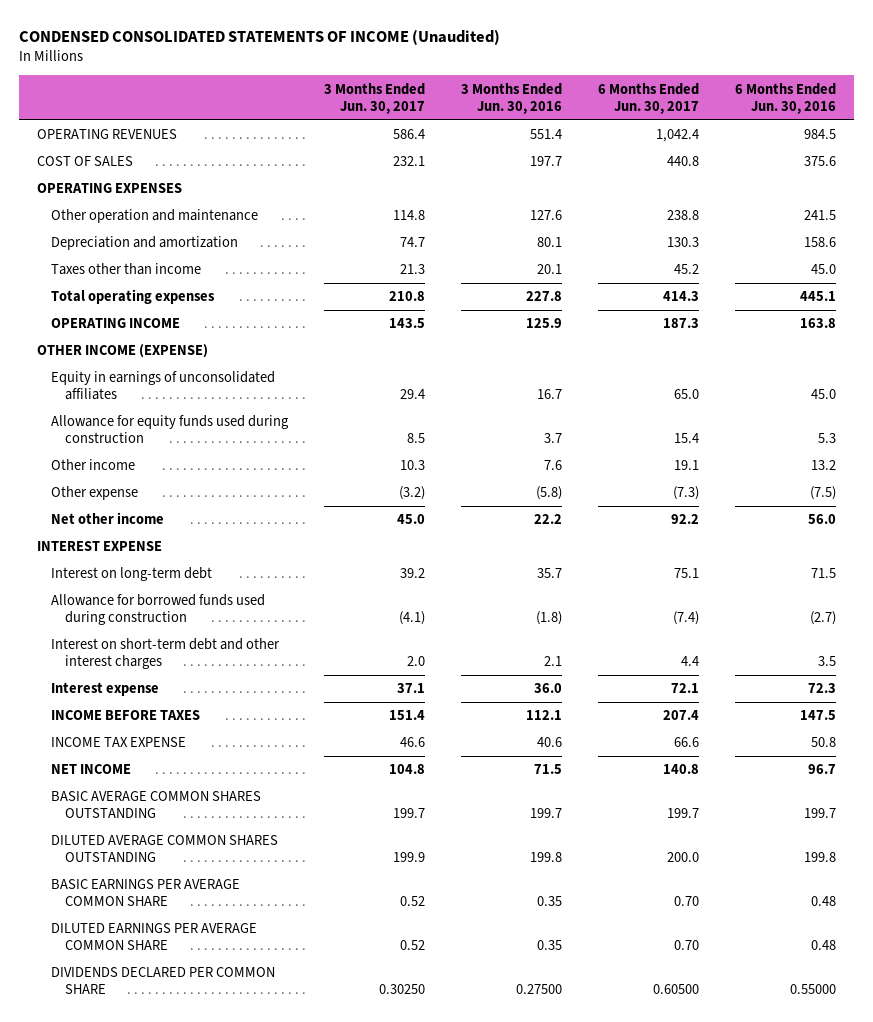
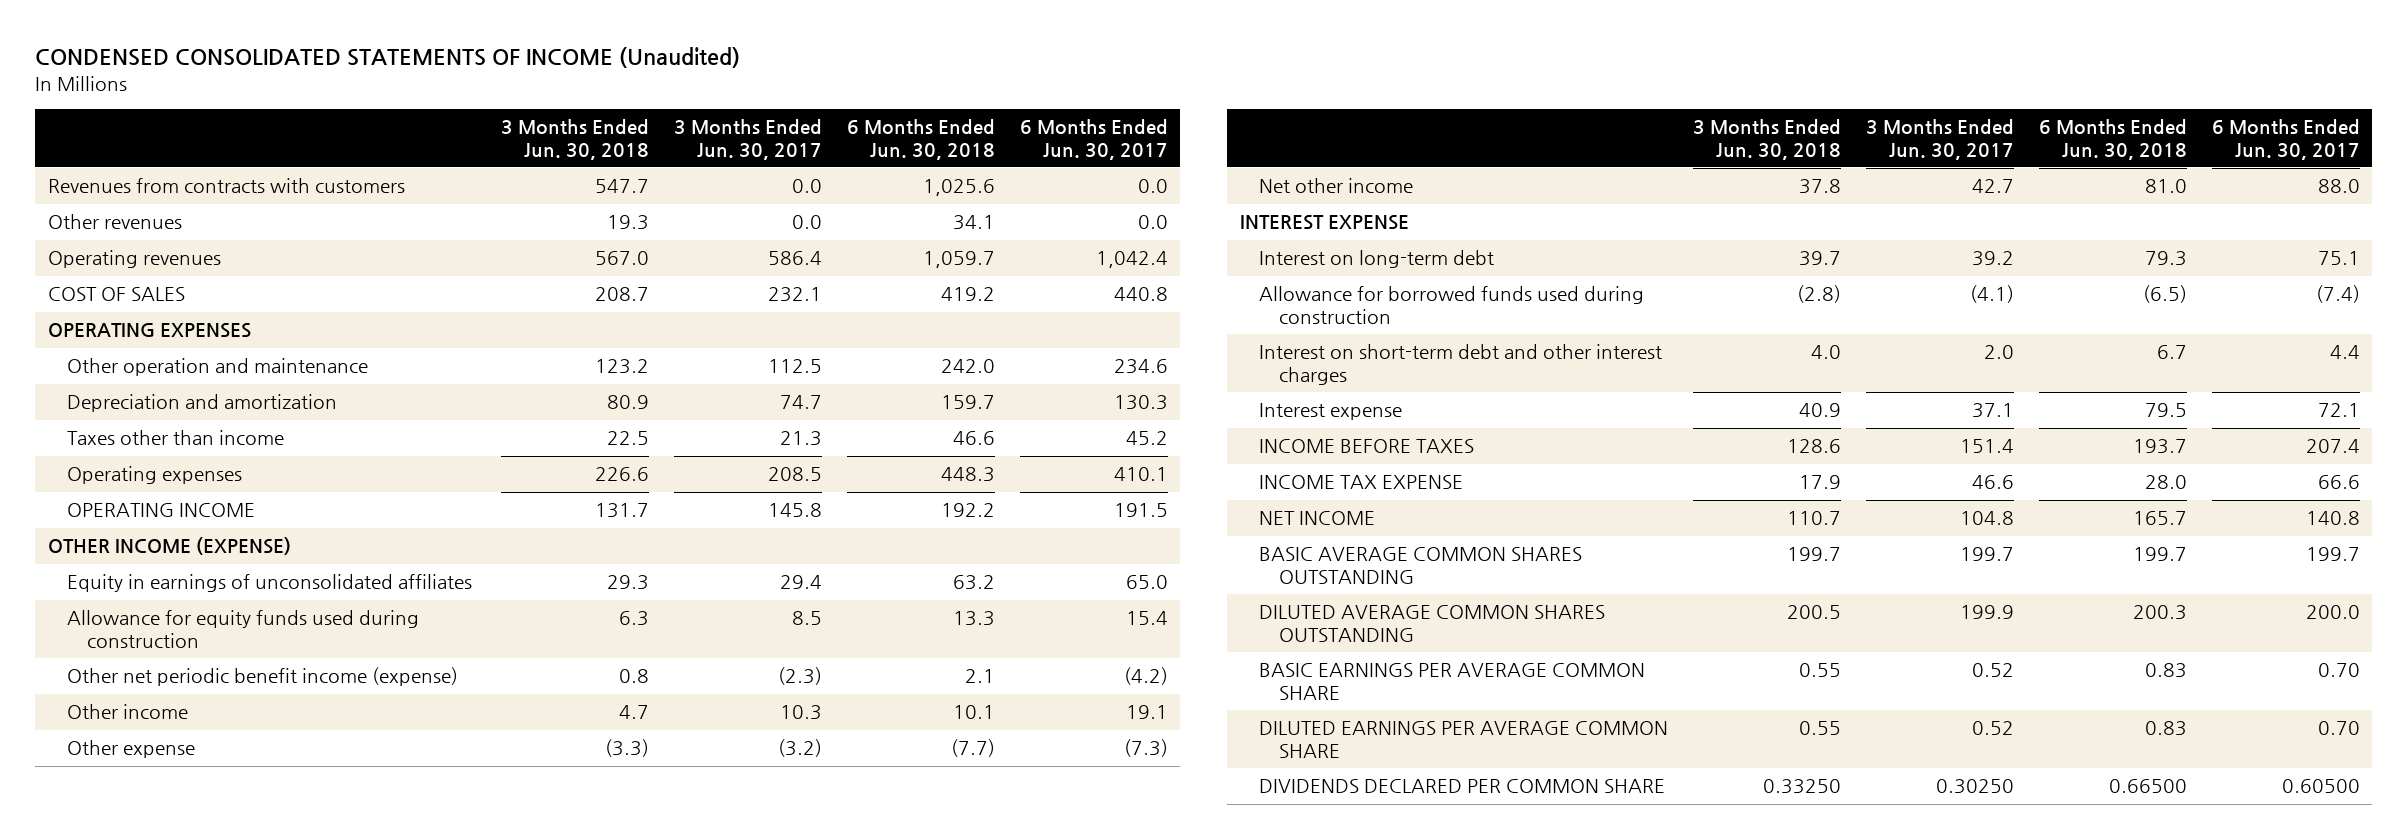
[460,82,562,114] 3 Months Ended Jun. 30, 2016 -> none
[734,82,836,114] 6 Months Ended Jun. 30, 2016 -> none
none -> [501,118,650,160] 3 Months Ended Jun. 30, 2018
none -> [846,118,995,160] 6 Months Ended Jun. 30, 2018
none -> [47,178,405,194] Revenues from contracts with customers
none -> [47,214,182,230] Other revenues
[37,129,178,140] OPERATING REVENUES -> [47,250,221,269] Operating revenues
[392,210,425,221] 114.8 -> [768,359,823,374] 112.5
[666,210,699,221] 238.8 -> [1113,359,1168,375] 234.6
[50,289,215,305] Total operating expenses -> [67,466,243,485] Operating expenses
[388,291,425,302] 210.8 -> [768,467,823,482] 208.5
[662,291,699,302] 414.3 -> [1113,467,1168,482] 410.1
[388,318,425,329] 143.5 -> [768,503,823,518] 145.8
[662,318,699,329] 187.3 -> [1113,503,1168,518] 191.5
none -> [67,667,459,687] Other net periodic benefit income (expense)
[396,514,425,525] 45.0 -> [1972,179,2015,194] 42.7
[670,514,699,525] 92.2 -> [2317,179,2360,194] 88.0

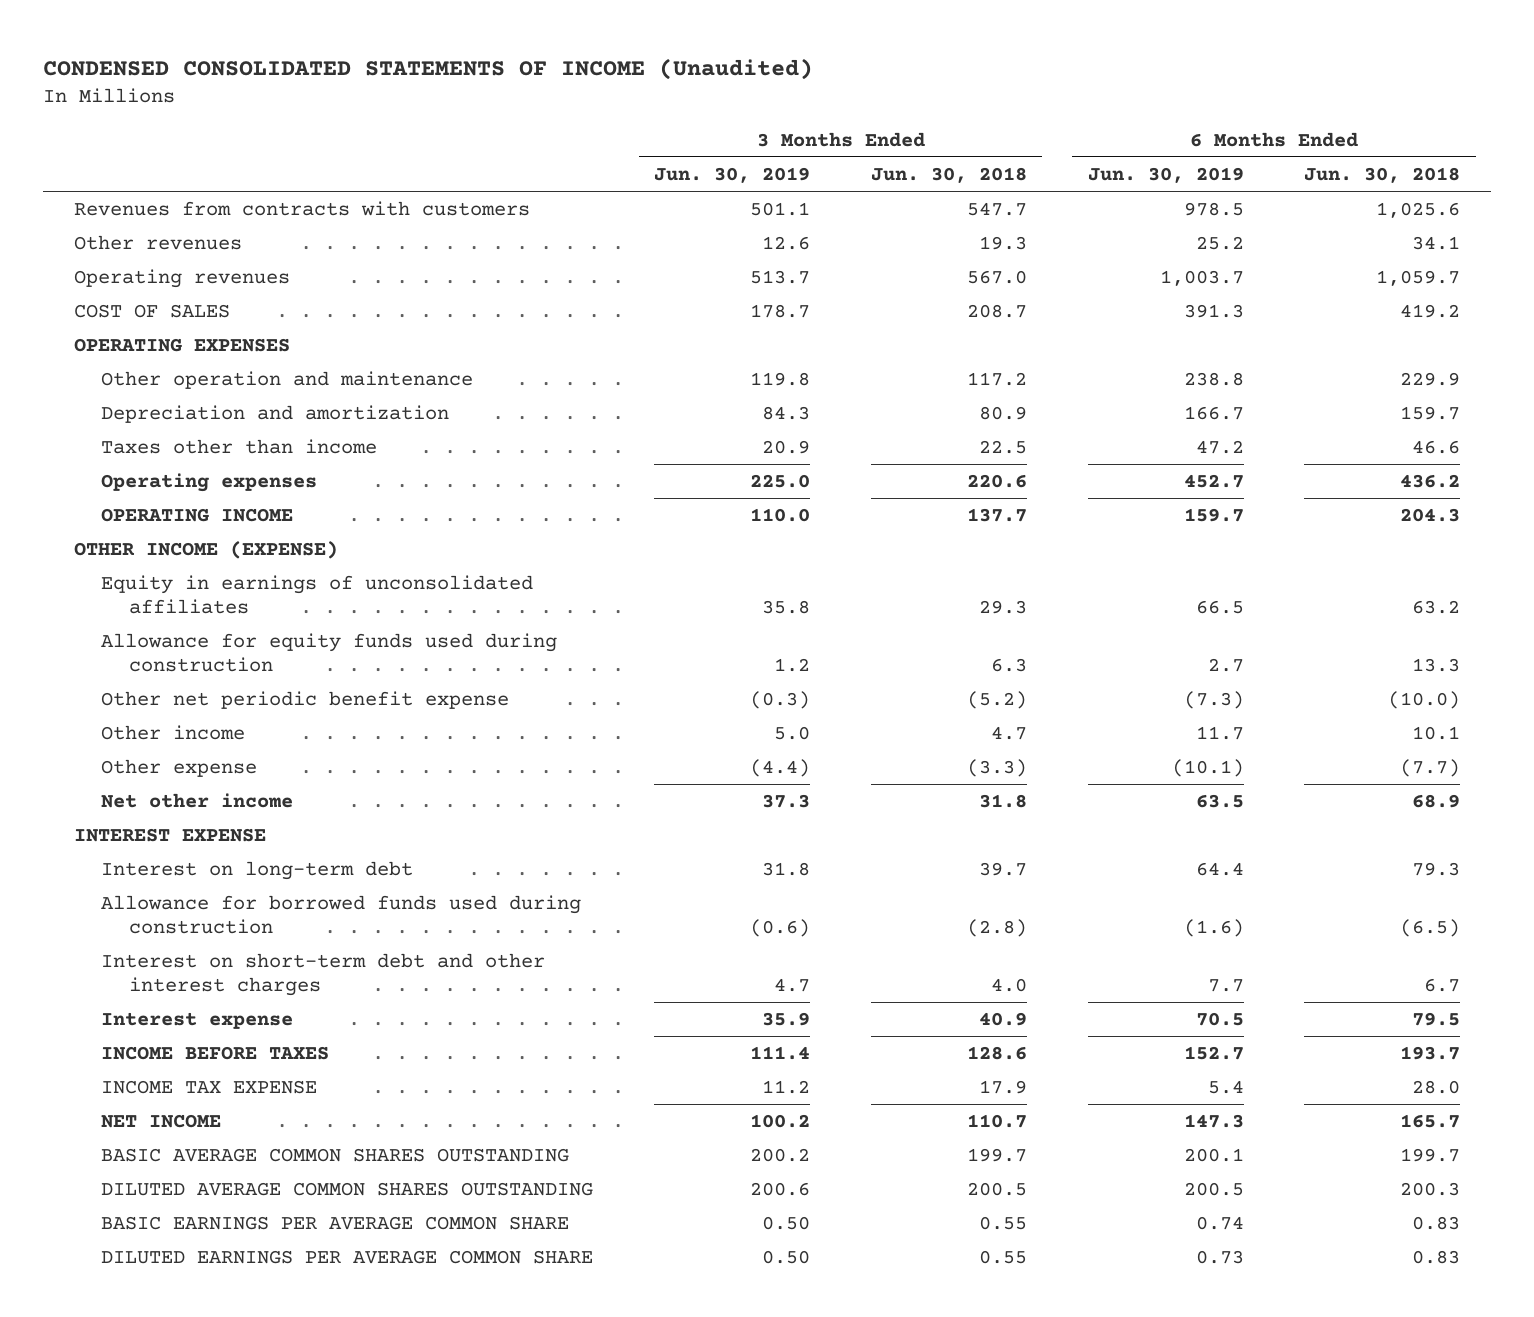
[674,118,823,160] 3 Months Ended Jun. 30, 2017 -> none
[1019,118,1168,160] 6 Months Ended Jun. 30, 2017 -> none
none -> [654,166,811,183] Jun. 30, 2019
none -> [1087,166,1244,183] Jun. 30, 2019
[595,359,650,375] 123.2 -> [966,371,1027,386] 117.2
[940,359,995,374] 242.0 -> [1400,371,1461,386] 229.9
[595,467,650,482] 226.6 -> [966,473,1027,488] 220.6
[940,467,995,483] 448.3 -> [1400,473,1461,488] 436.2
[595,503,650,519] 131.7 -> [966,507,1027,522] 137.7
[940,503,995,518] 192.2 -> [1400,507,1461,522] 204.3
[67,667,459,687] Other net periodic benefit income (expense) -> [101,690,510,709] Other net periodic benefit expense
[619,669,650,684] 0.8 -> [966,690,1027,709] (5.2)
[964,669,995,684] 2.1 -> [1388,690,1461,709] (10.0)
[1799,179,1842,195] 37.8 -> [978,793,1027,808] 31.8
[2144,179,2187,194] 81.0 -> [1412,793,1461,808] 68.9
[1259,779,1666,794] DIVIDENDS DECLARED PER COMMON SHARE -> none

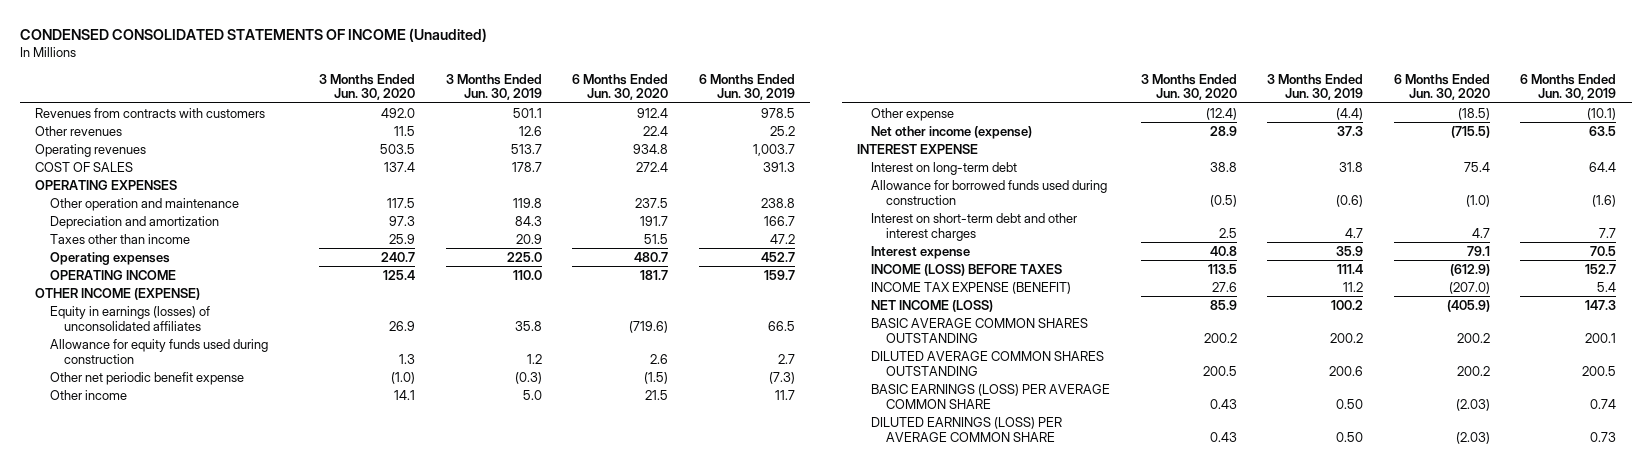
[870,166,1027,183] Jun. 30, 2018 -> none
[1304,166,1461,183] Jun. 30, 2018 -> none
none -> [319,73,416,101] 3 Months Ended Jun. 30, 2020
none -> [572,73,669,101] 6 Months Ended Jun. 30, 2020
[101,574,534,615] Equity in earnings of unconsolidated affiliates -> [49,305,210,331] Equity in earnings (losses) of unconsolidated affiliates
[101,792,294,808] Net other income -> [871,125,1033,139] Net other income (expense)
[101,1045,330,1060] INCOME BEFORE TAXES -> [871,263,1063,276] INCOME (LOSS) BEFORE TAXES
[101,1079,318,1094] INCOME TAX EXPENSE -> [871,281,1072,294] INCOME TAX EXPENSE (BENEFIT)
[101,1113,222,1128] NET INCOME -> [871,299,994,312] NET INCOME (LOSS)
[101,1215,570,1230] BASIC EARNINGS PER AVERAGE COMMON SHARE -> [871,383,1111,409] BASIC EARNINGS (LOSS) PER AVERAGE COMMON SHARE
[101,1249,594,1264] DILUTED EARNINGS PER AVERAGE COMMON SHARE -> [871,416,1063,442] DILUTED EARNINGS (LOSS) PER AVERAGE COMMON SHARE

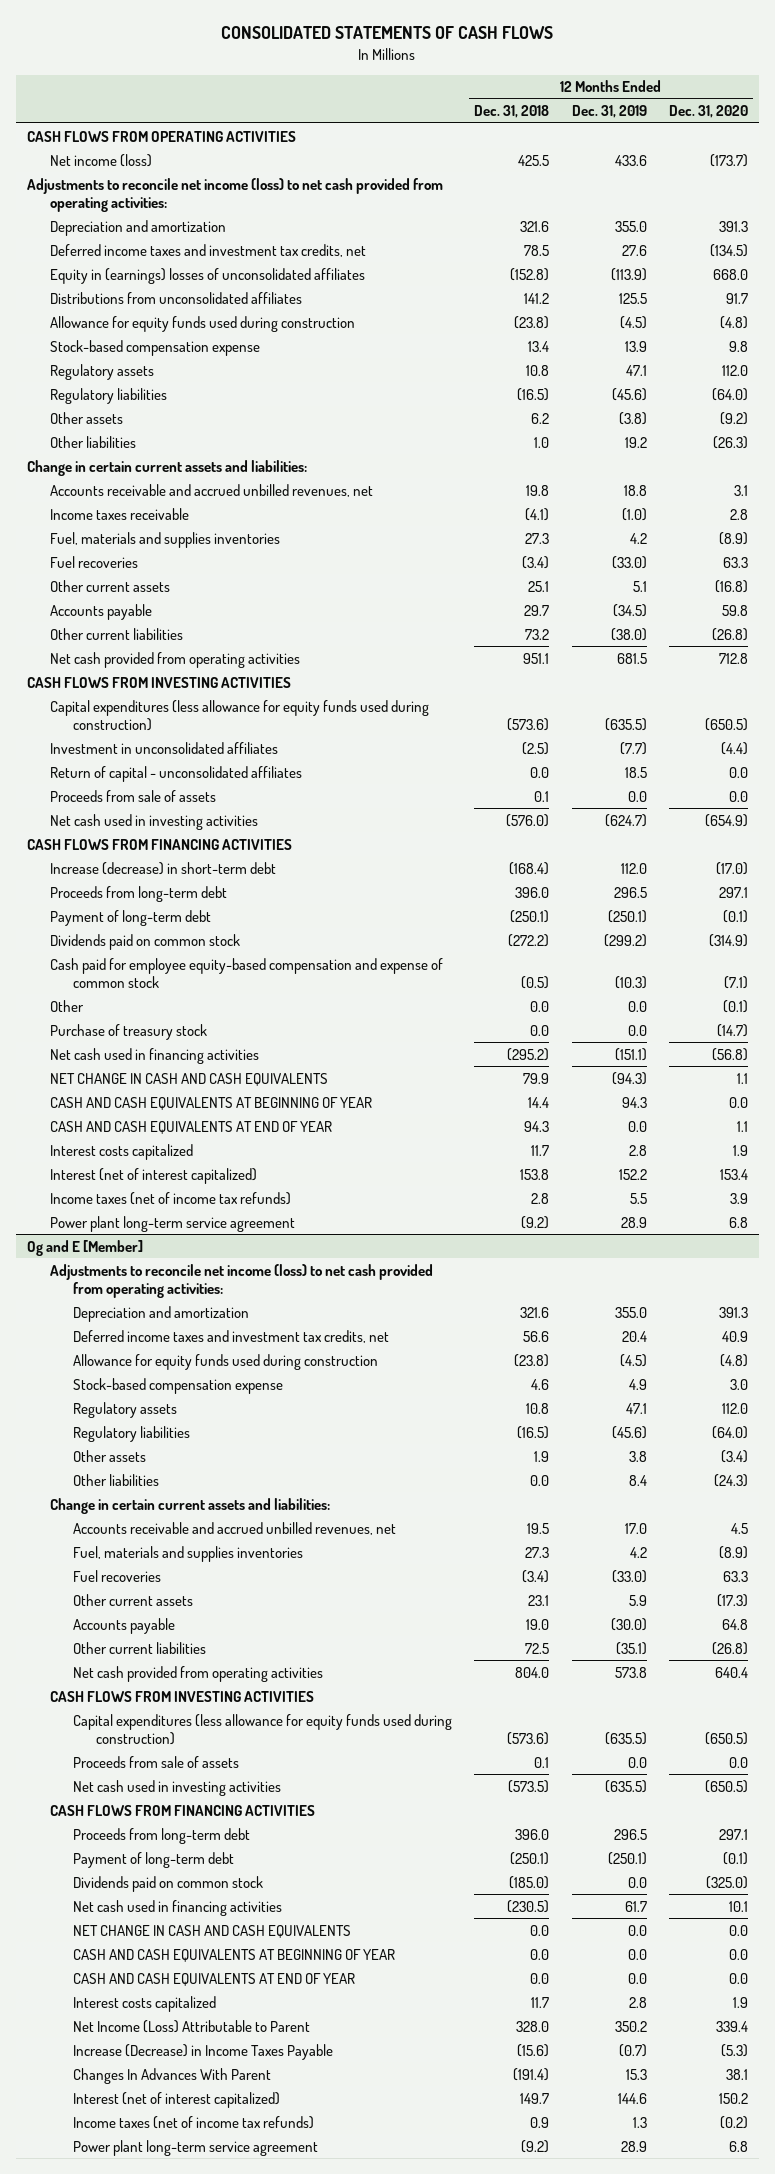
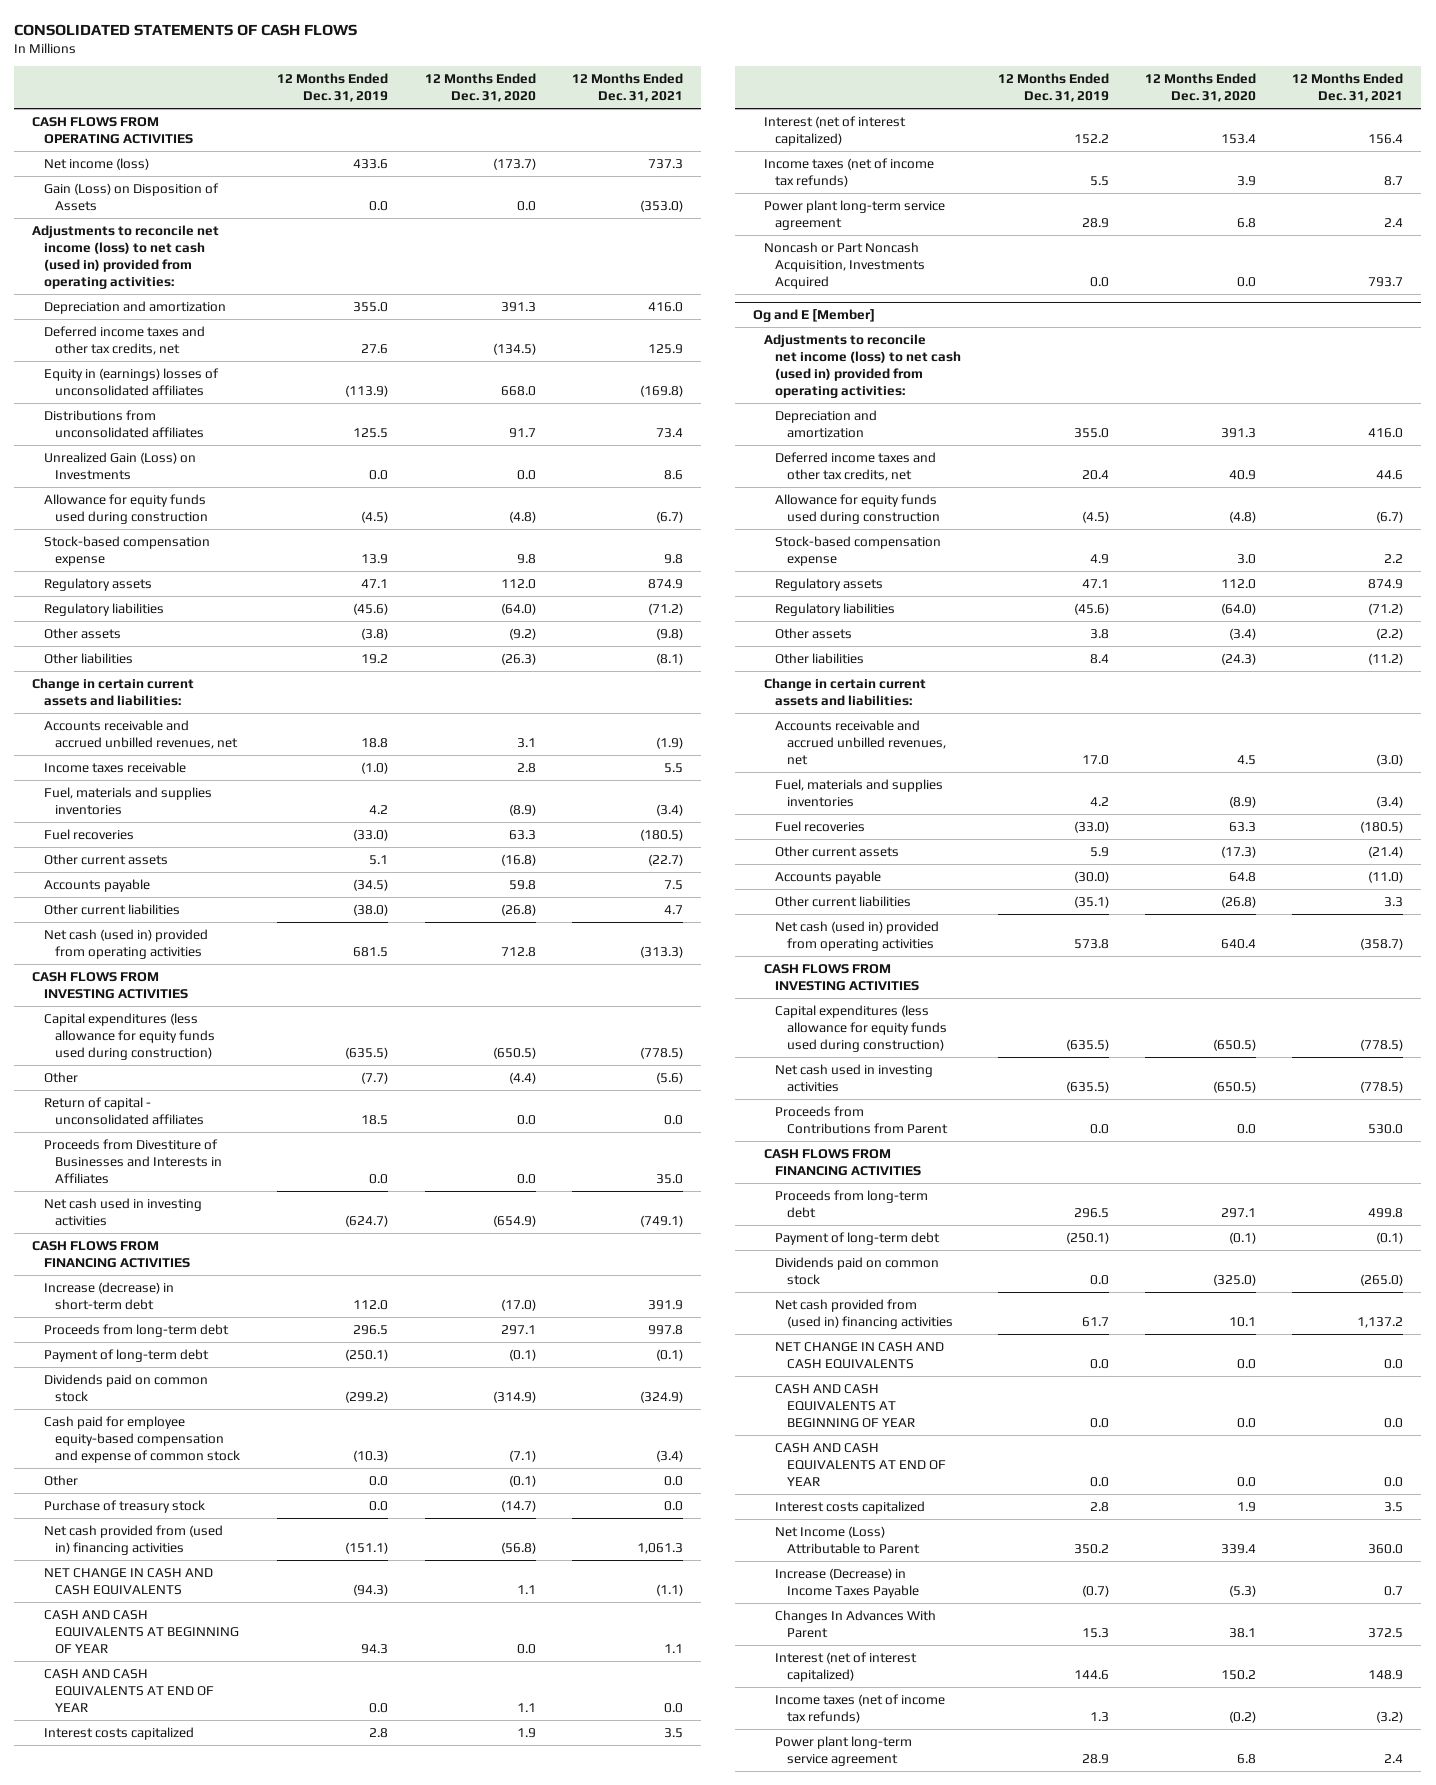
[474,105,550,119] Dec. 31, 2018 -> none
none -> [571,72,683,103] 12 Months Ended Dec. 31, 2021
none -> [43,182,219,211] Gain (Loss) on Disposition of Assets
[26,177,443,212] Adjustments to reconcile net income (loss) to net cash provided from operating activities: -> [32,224,220,289] Adjustments to reconcile net income (loss) to net cash (used in) provided from operating activities:
[49,243,366,257] Deferred income taxes and investment tax credits, net -> [43,325,205,355] Deferred income taxes and other tax credits, net
none -> [43,451,196,480] Unrealized Gain (Loss) on Investments
[49,651,300,668] Net cash provided from operating activities -> [43,928,208,959] Net cash (used in) provided from operating activities
[49,741,278,754] Investment in unconsolidated affiliates -> [43,1071,78,1083] Other
[49,789,216,802] Proceeds from sale of assets -> none
none -> [43,1138,222,1184] Proceeds from Divestiture of Businesses and Interests in Affiliates
[49,1047,259,1064] Net cash used in financing activities -> [43,1524,223,1555] Net cash provided from (used in) financing activities
none -> [763,241,926,289] Noncash or Part Noncash Acquisition, Investments Acquired
[49,1263,433,1298] Adjustments to reconcile net income (loss) to net cash provided from operating activities: -> [763,333,962,398] Adjustments to reconcile net income (loss) to net cash (used in) provided from operating activities:
[72,1329,389,1343] Deferred income taxes and investment tax credits, net -> [775,451,937,481] Deferred income taxes and other tax credits, net
[72,1665,323,1682] Net cash provided from operating activities -> [775,920,940,951] Net cash (used in) provided from operating activities
[72,1755,239,1768] Proceeds from sale of assets -> none
none -> [775,1105,948,1134] Proceeds from Contributions from Parent
[72,1899,282,1916] Net cash used in financing activities -> [775,1298,953,1329] Net cash provided from (used in) financing activities

